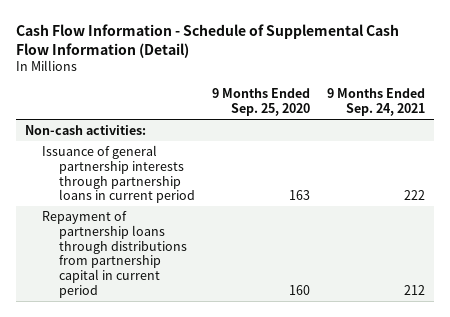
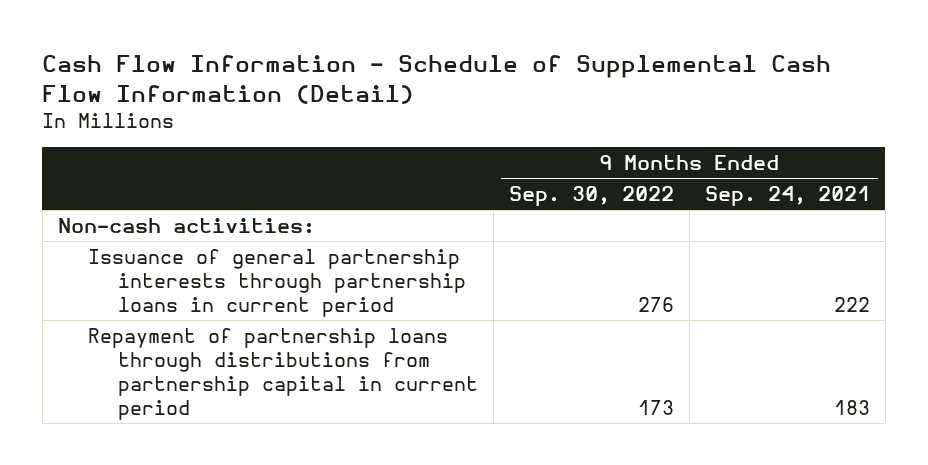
[212,88,311,117] 9 Months Ended Sep. 25, 2020 -> none
none -> [508,186,674,207] Sep. 30, 2022
[404,284,426,295] 212 -> [833,399,870,415] 183

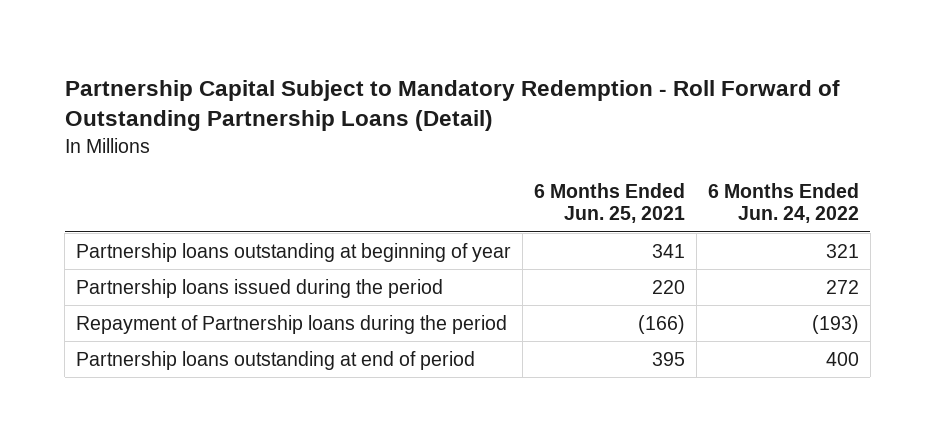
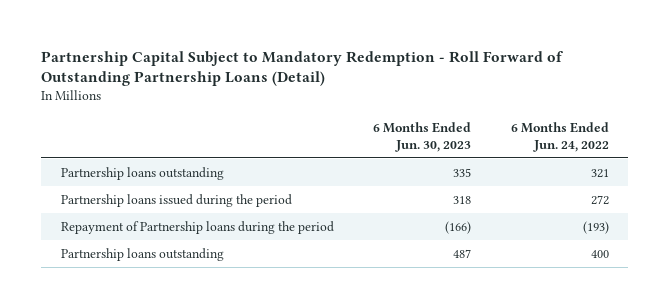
[533,182,685,224] 6 Months Ended Jun. 25, 2021 -> none
none -> [373,121,472,152] 6 Months Ended Jun. 30, 2023
[76,242,512,262] Partnership loans outstanding at beginning of year -> [60,167,224,181] Partnership loans outstanding
[76,350,476,370] Partnership loans outstanding at end of period -> [60,248,224,262] Partnership loans outstanding

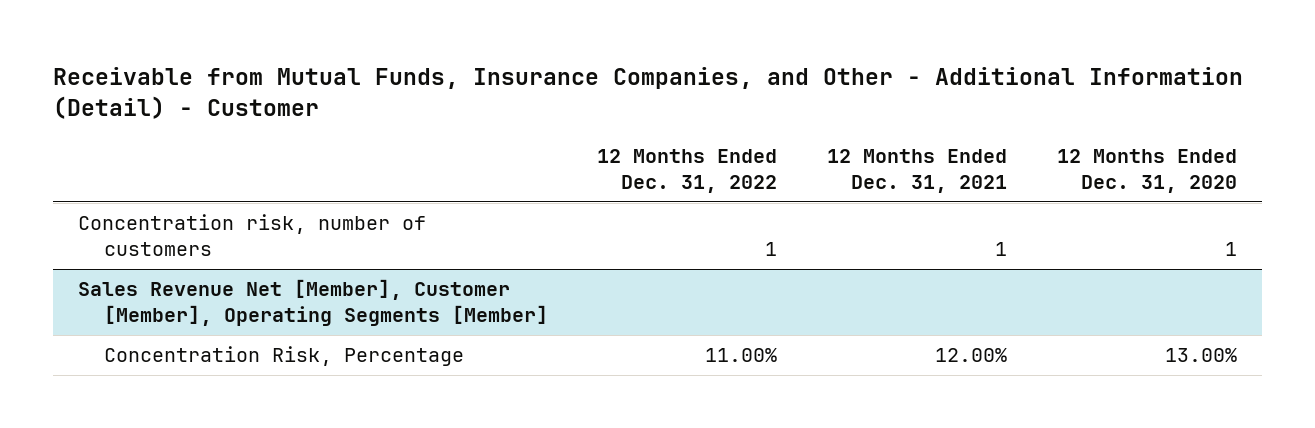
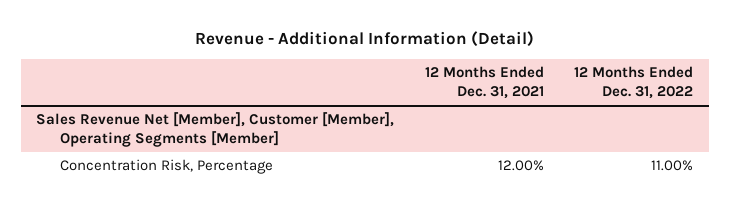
[53,66,1244,119] Receivable from Mutual Funds, Insurance Companies, and Other - Additional Information (Detail) - Customer -> [194,30,534,47] Revenue - Additional Information (Detail)
[1056,149,1237,194] 12 Months Ended Dec. 31, 2020 -> none
[78,214,427,257] Concentration risk, number of customers -> none

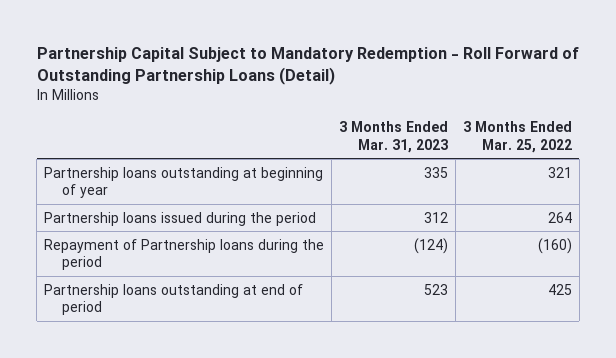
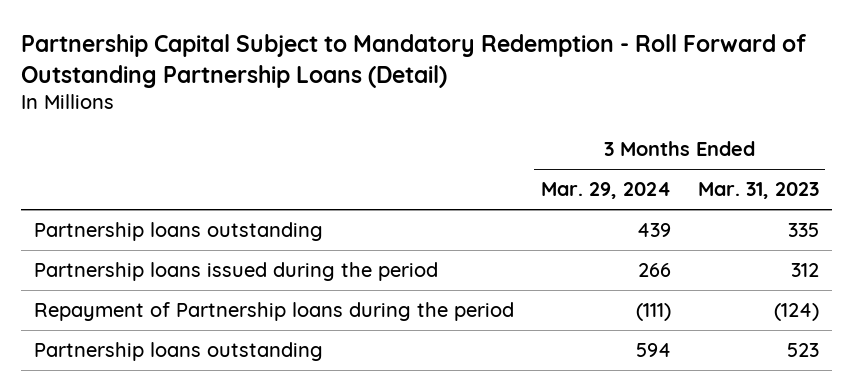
[462,121,572,153] 3 Months Ended Mar. 25, 2022 -> none
none -> [541,182,672,200] Mar. 29, 2024
[44,166,324,198] Partnership loans outstanding at beginning of year -> [34,222,324,242] Partnership loans outstanding
[44,283,304,315] Partnership loans outstanding at end of period -> [34,342,324,362] Partnership loans outstanding

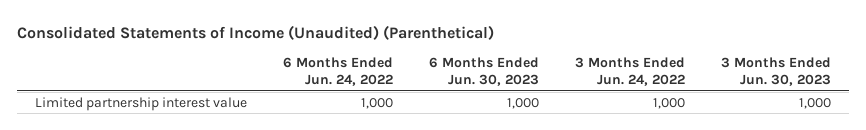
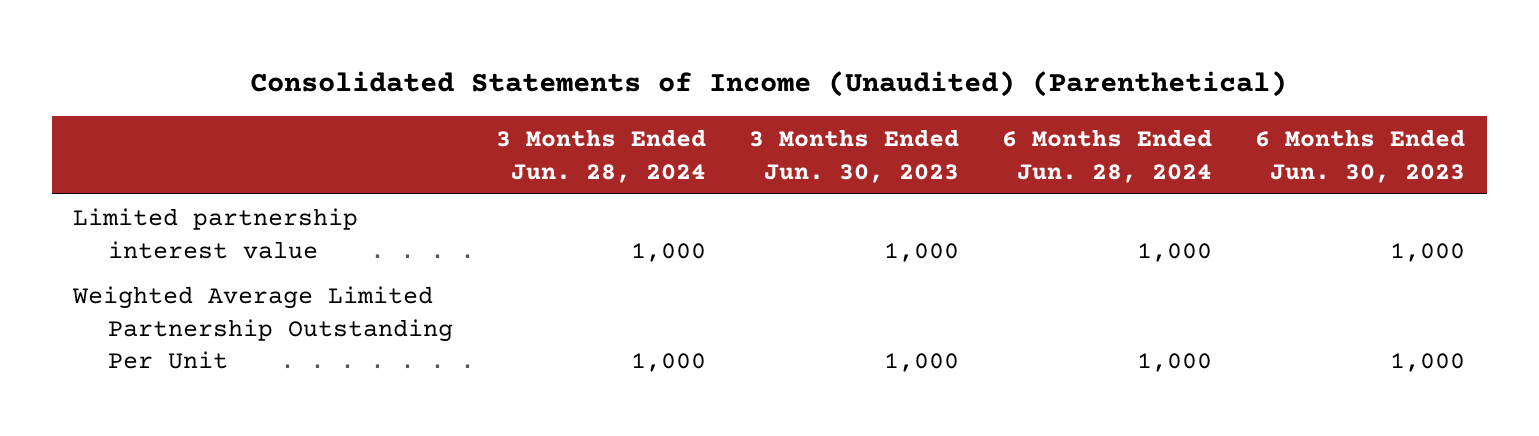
[282,57,393,87] 6 Months Ended Jun. 24, 2022 -> none
[574,57,685,87] 3 Months Ended Jun. 24, 2022 -> none
none -> [496,128,707,183] 3 Months Ended Jun. 28, 2024
none -> [1002,128,1213,183] 6 Months Ended Jun. 28, 2024
none -> [72,285,454,370] Weighted Average Limited Partnership Outstanding Per Unit

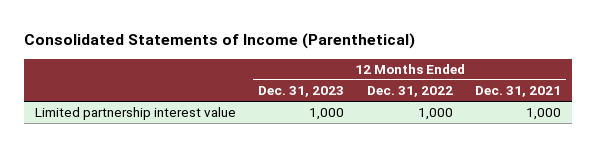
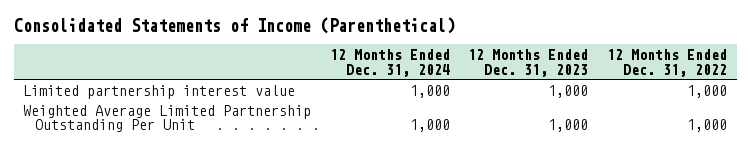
[474,86,561,98] Dec. 31, 2021 -> none
none -> [329,48,450,77] 12 Months Ended Dec. 31, 2024
none -> [22,104,311,133] Weighted Average Limited Partnership Outstanding Per Unit

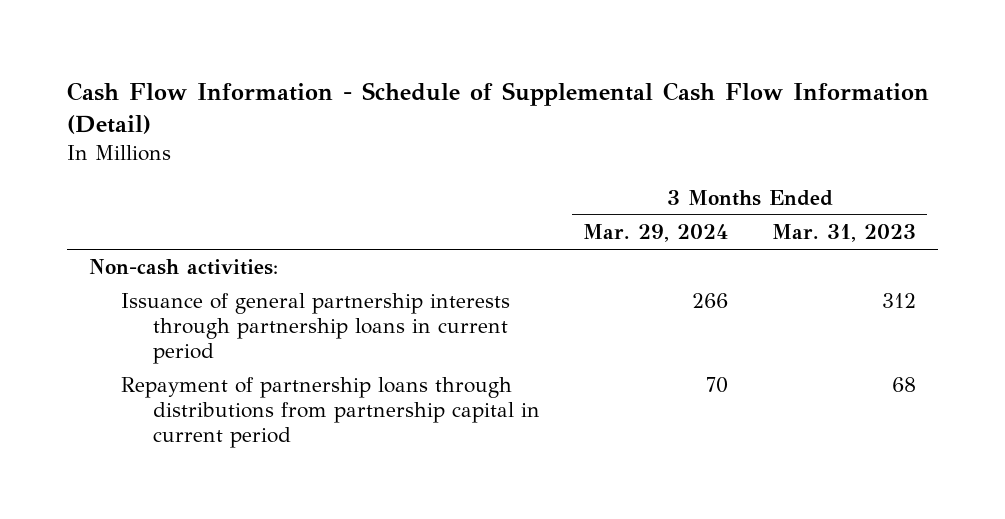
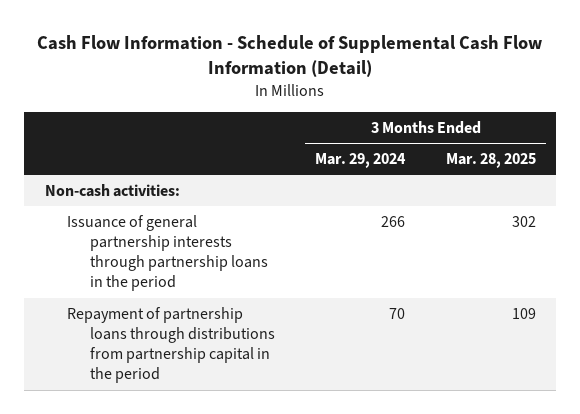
[771,224,916,243] Mar. 31, 2023 -> none
none -> [445,152,536,168] Mar. 28, 2025
[120,293,510,364] Issuance of general partnership interests through partnership loans in current period -> [67,214,269,292] Issuance of general partnership interests through partnership loans in the period
[120,377,540,448] Repayment of partnership loans through distributions from partnership capital in current period -> [67,306,276,384] Repayment of partnership loans through distributions from partnership capital in the period

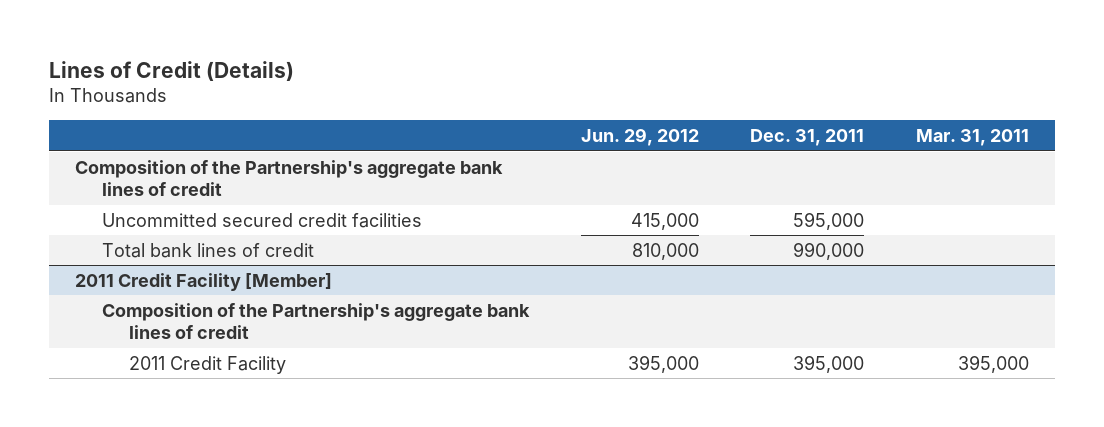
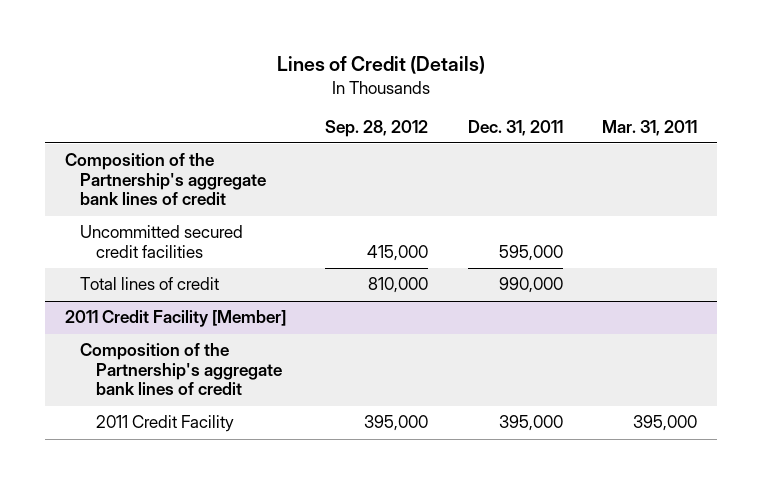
[580,128,699,147] Jun. 29, 2012 -> none
none -> [325,119,429,137] Sep. 28, 2012
[102,242,315,258] Total bank lines of credit -> [80,277,220,291] Total lines of credit

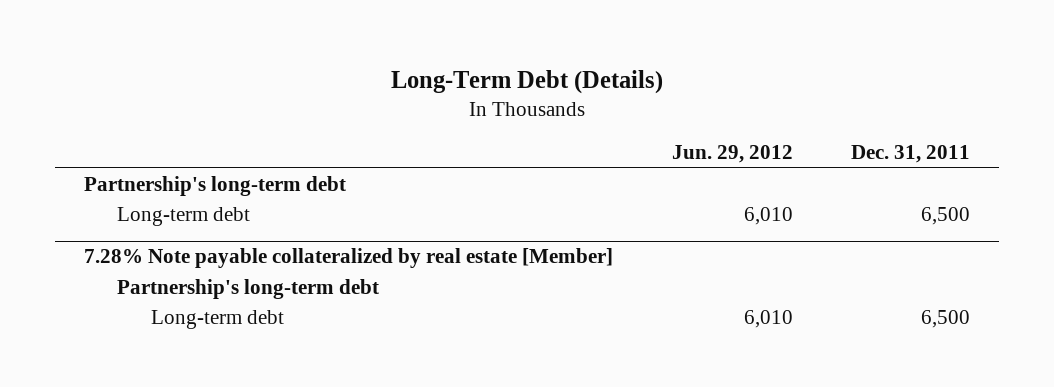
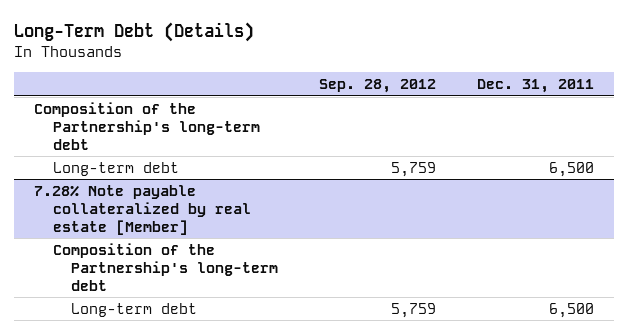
[671,145,793,164] Jun. 29, 2012 -> none
none -> [318,79,436,94] Sep. 28, 2012
[83,176,346,197] Partnership's long-term debt -> [34,101,260,150] Composition of the Partnership's long-term debt
[117,279,380,300] Partnership's long-term debt -> [52,242,278,291] Composition of the Partnership's long-term debt

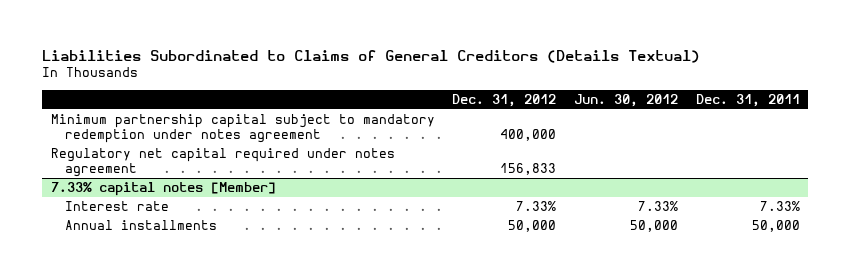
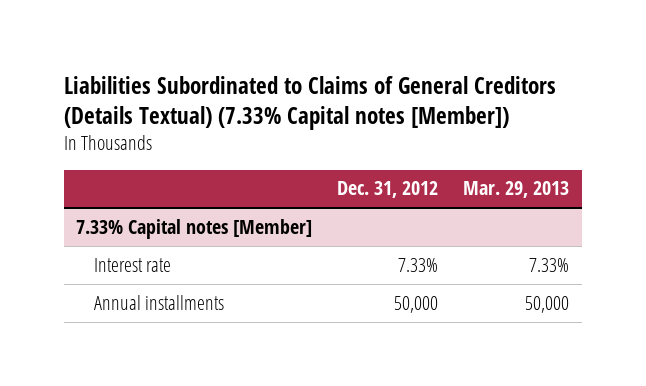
[41,49,700,63] Liabilities Subordinated to Claims of General Creditors (Details Textual) -> [63,75,556,130] Liabilities Subordinated to Claims of General Creditors (Details Textual) (7.33% Capital notes [Member])
[573,93,678,107] Jun. 30, 2012 -> none
[695,93,800,107] Dec. 31, 2011 -> none
none -> [463,181,570,199] Mar. 29, 2013
[50,114,435,144] Minimum partnership capital subject to mandatory redemption under notes agreement -> none
[50,148,395,178] Regulatory net capital required under notes agreement -> none
[50,182,276,197] 7.33% capital notes [Member] -> [76,218,313,239] 7.33% Capital notes [Member]

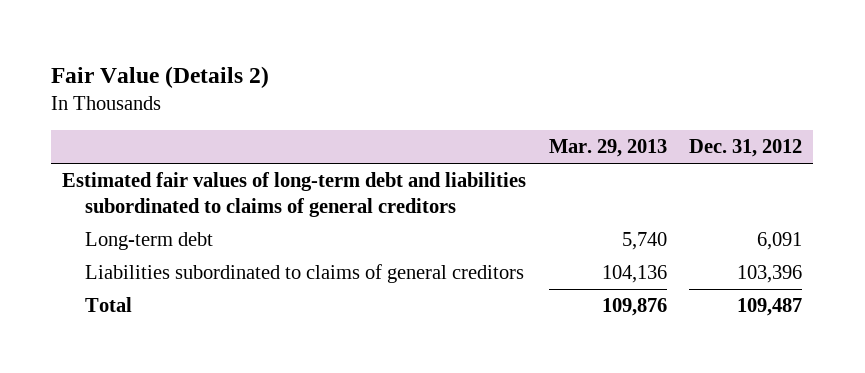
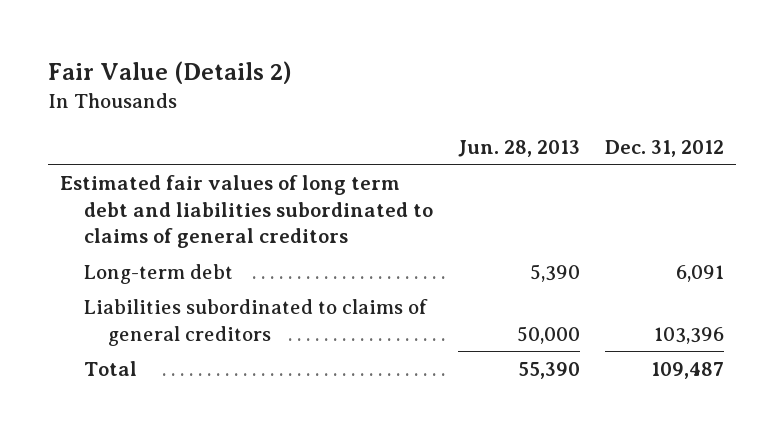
[548,139,667,158] Mar. 29, 2013 -> none
none -> [457,139,580,157] Jun. 28, 2013
[62,171,527,218] Estimated fair values of long-term debt and liabilities subordinated to claims of general creditors -> [60,174,434,249] Estimated fair values of long term debt and liabilities subordinated to claims of general creditors

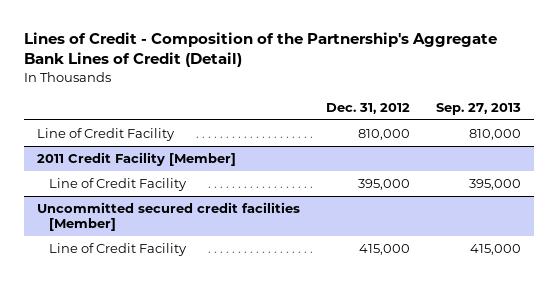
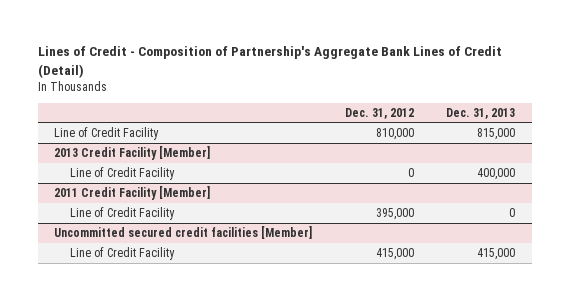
[24,32,498,68] Lines of Credit - Composition of the Partnership's Aggregate Bank Lines of Credit (Detail) -> [37,46,502,78] Lines of Credit - Composition of Partnership's Aggregate Bank Lines of Credit (Detail)
[436,102,522,115] Sep. 27, 2013 -> none
none -> [446,107,516,119] Dec. 31, 2013
none -> [54,146,211,161] 2013 Credit Facility [Member]
none -> [70,167,176,181] Line of Credit Facility

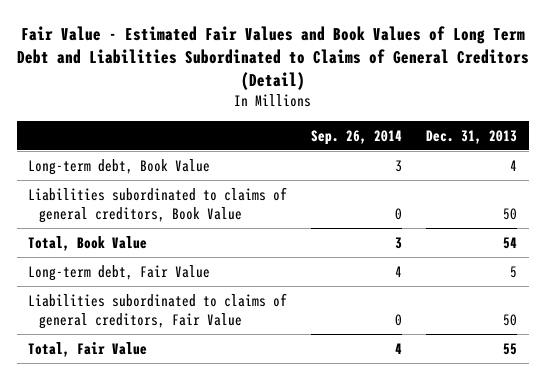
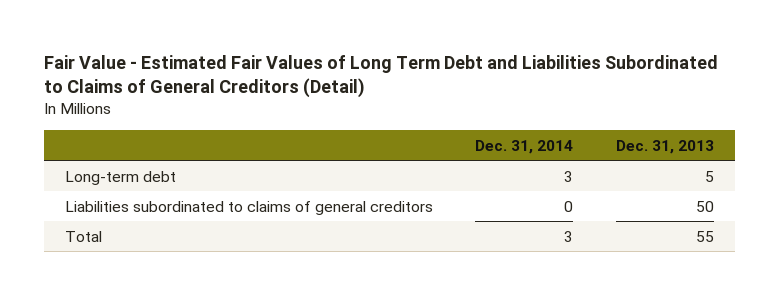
[16,25,529,91] Fair Value - Estimated Fair Values and Book Values of Long Term Debt and Liabilities Subordinated to Claims of General Creditors (Detail) -> [44,54,719,99] Fair Value - Estimated Fair Values of Long Term Debt and Liabilities Subordinated to Claims of General Creditors (Detail)
[311,129,403,145] Sep. 26, 2014 -> none
none -> [475,139,574,154] Dec. 31, 2014
[28,158,211,175] Long-term debt, Book Value -> none
[28,186,288,223] Liabilities subordinated to claims of general creditors, Book Value -> none
[28,235,148,251] Total, Book Value -> none
[28,264,211,281] Long-term debt, Fair Value -> [65,170,177,185] Long-term debt
[28,292,288,329] Liabilities subordinated to claims of general creditors, Fair Value -> [65,200,434,215] Liabilities subordinated to claims of general creditors
[28,341,148,357] Total, Fair Value -> [65,230,103,242] Total

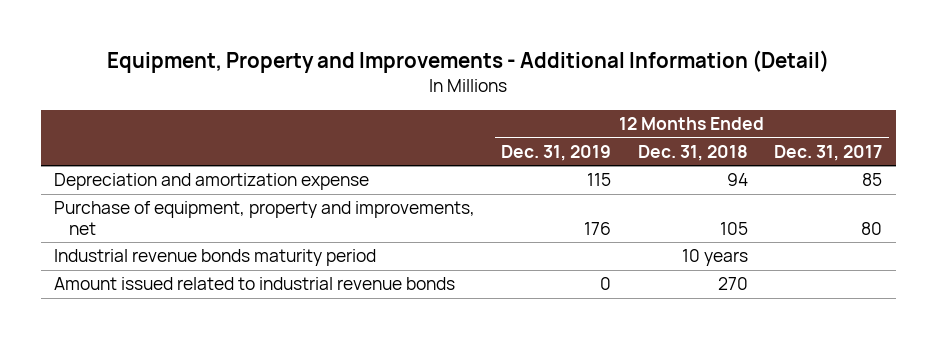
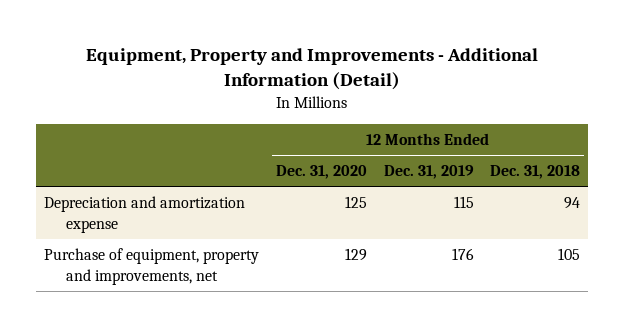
[774,144,883,161] Dec. 31, 2017 -> none
none -> [275,165,367,180] Dec. 31, 2020
[53,249,376,267] Industrial revenue bonds maturity period -> none
[53,277,455,291] Amount issued related to industrial revenue bonds -> none

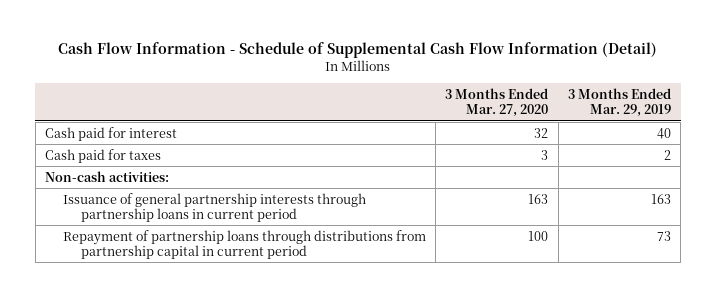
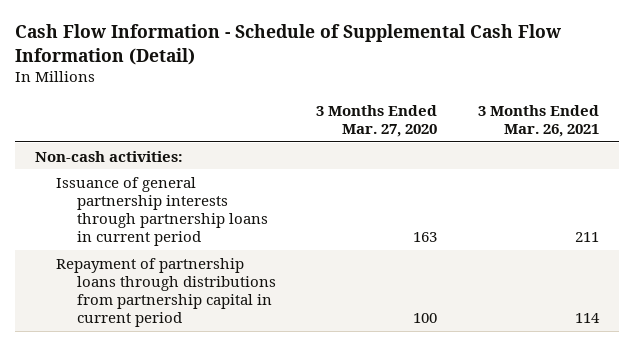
[567,87,671,118] 3 Months Ended Mar. 29, 2019 -> none
none -> [478,104,600,138] 3 Months Ended Mar. 26, 2021
[44,126,177,141] Cash paid for interest -> none
[44,148,161,163] Cash paid for taxes -> none

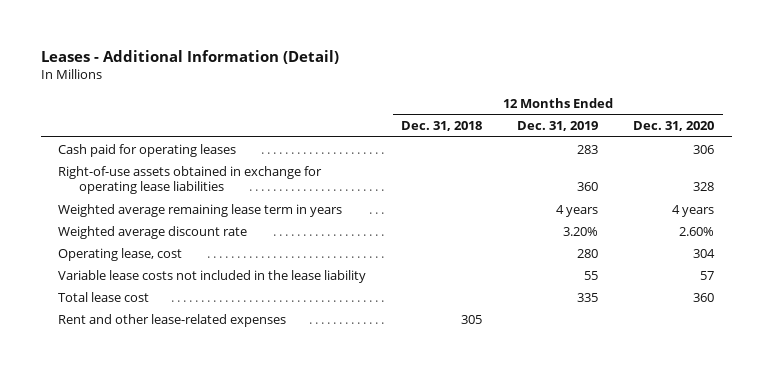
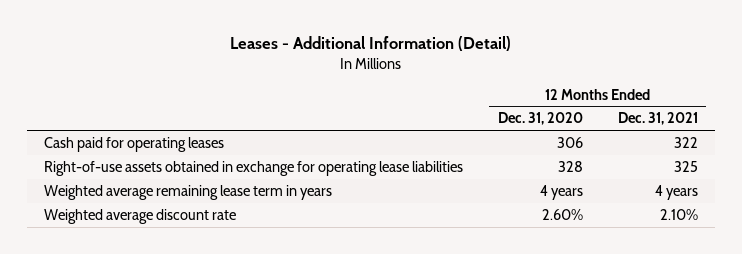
[401,121,483,132] Dec. 31, 2018 -> none
[517,121,599,132] Dec. 31, 2019 -> none
none -> [617,112,698,126] Dec. 31, 2021
[58,247,183,261] Operating lease, cost -> none
[58,269,367,283] Variable lease costs not included in the lease liability -> none
[58,291,150,302] Total lease cost -> none
[58,313,287,327] Rent and other lease-related expenses -> none

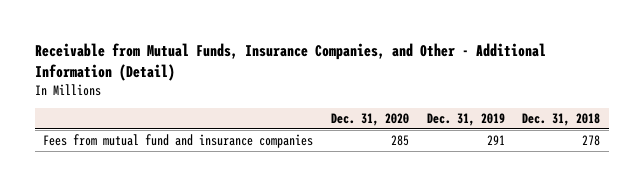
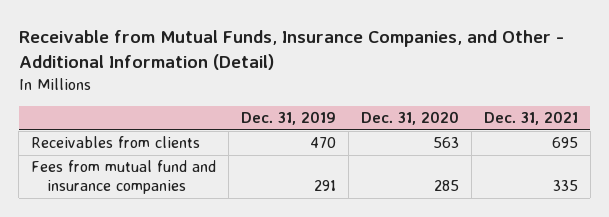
[522,113,601,127] Dec. 31, 2018 -> none
none -> [483,111,578,126] Dec. 31, 2021
none -> [31,136,201,149] Receivables from clients

